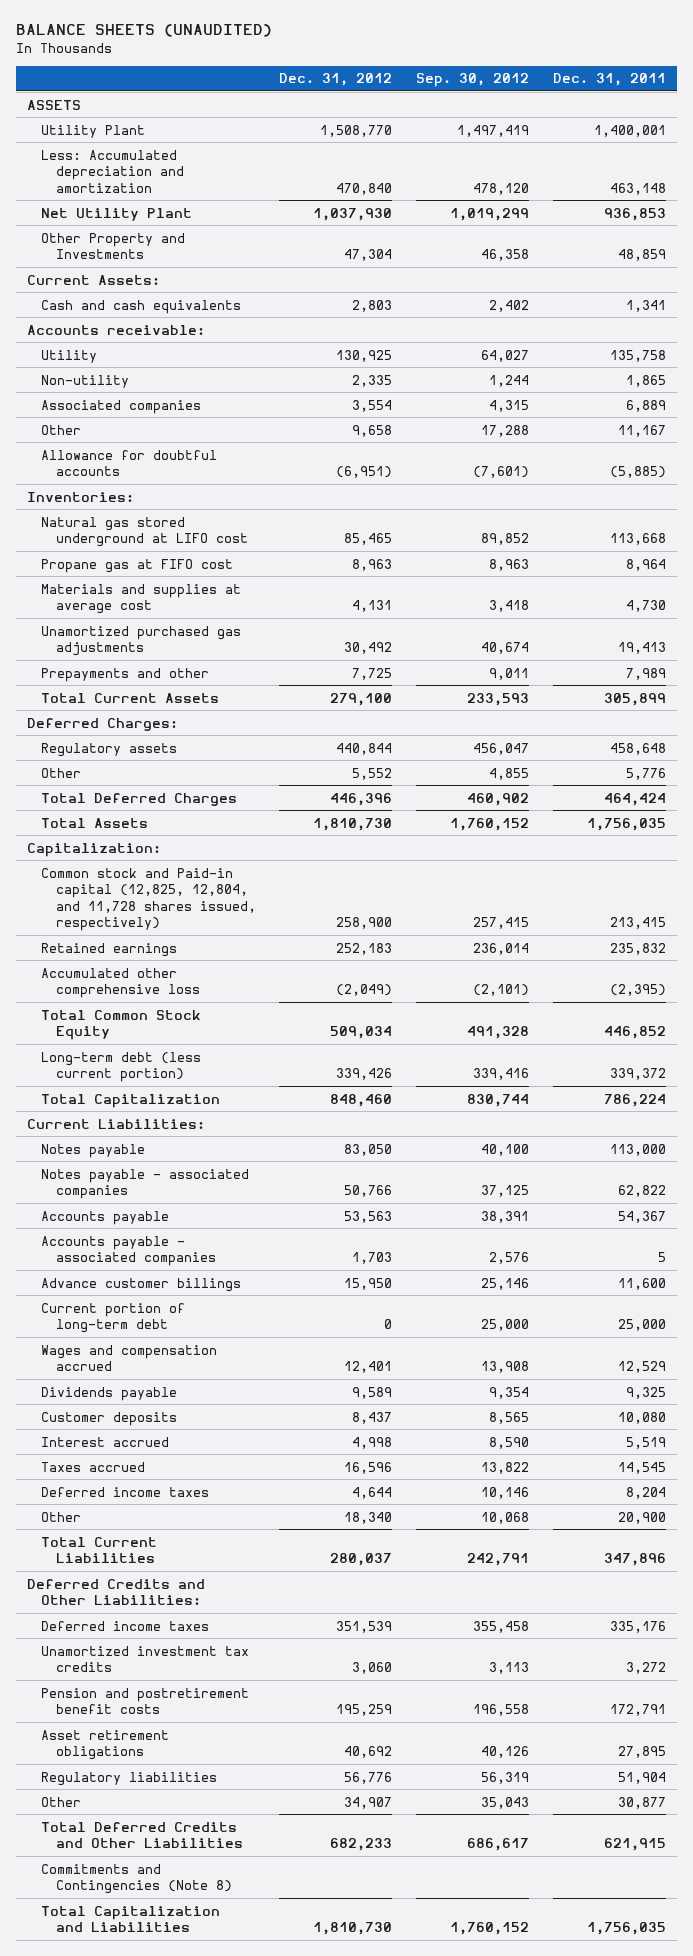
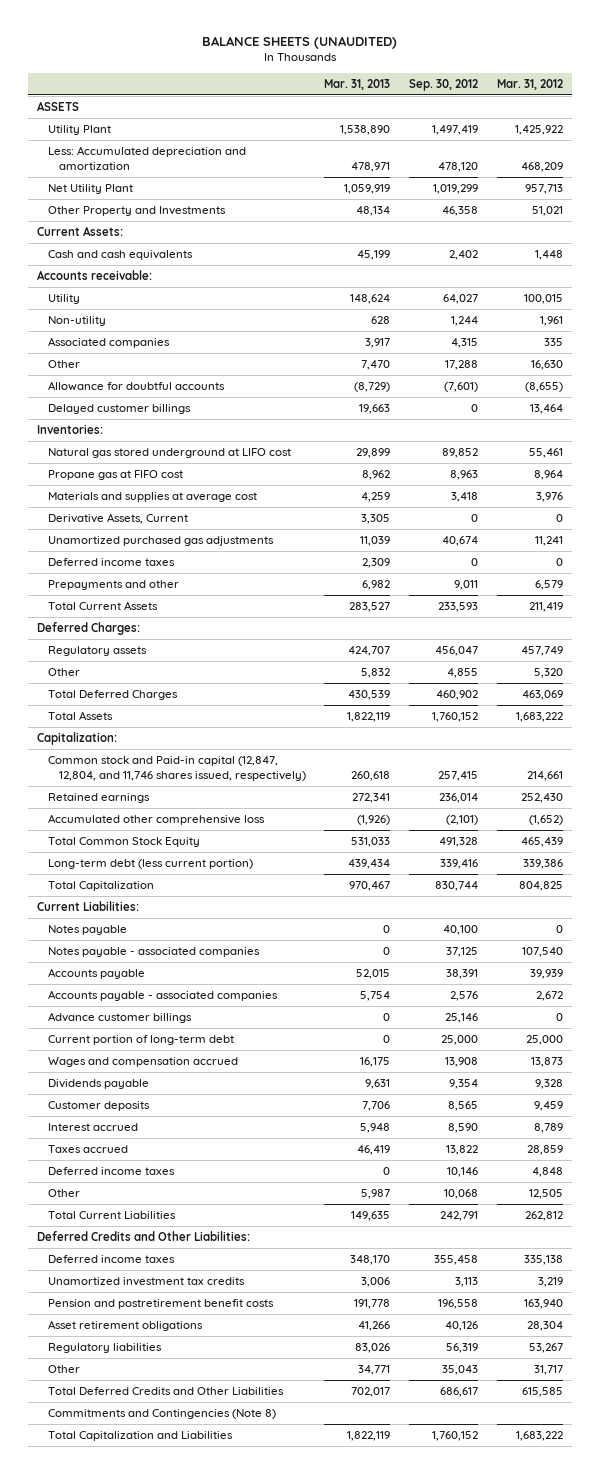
[279,73,393,87] Dec. 31, 2012 -> none
[552,73,666,87] Dec. 31, 2011 -> none
none -> [324,78,391,90] Mar. 31, 2013
none -> [496,78,563,90] Mar. 31, 2012
none -> [47,404,191,415] Delayed customer billings
none -> [47,513,188,525] Derivative Assets, Current
none -> [47,558,175,567] Deferred income taxes
[41,867,256,932] Common stock and Paid-in capital (12,825, 12,804, and 11,728 shares issued, respectively) -> [47,756,306,781] Common stock and Paid-in capital (12,847, 12,804, and 11,746 shares issued, respectively)

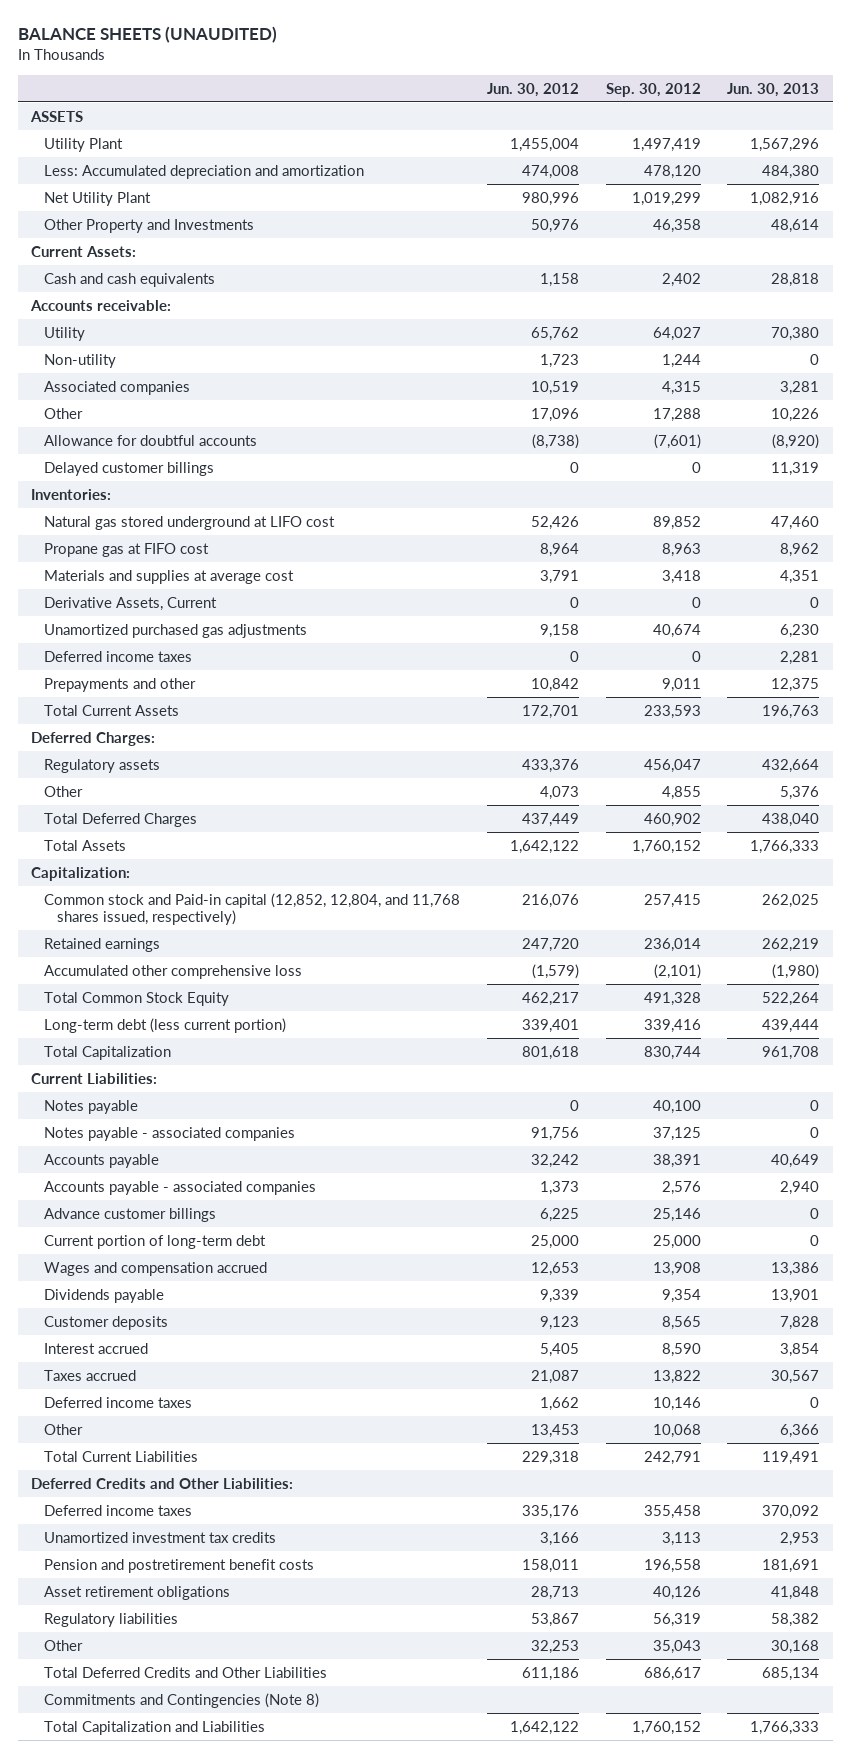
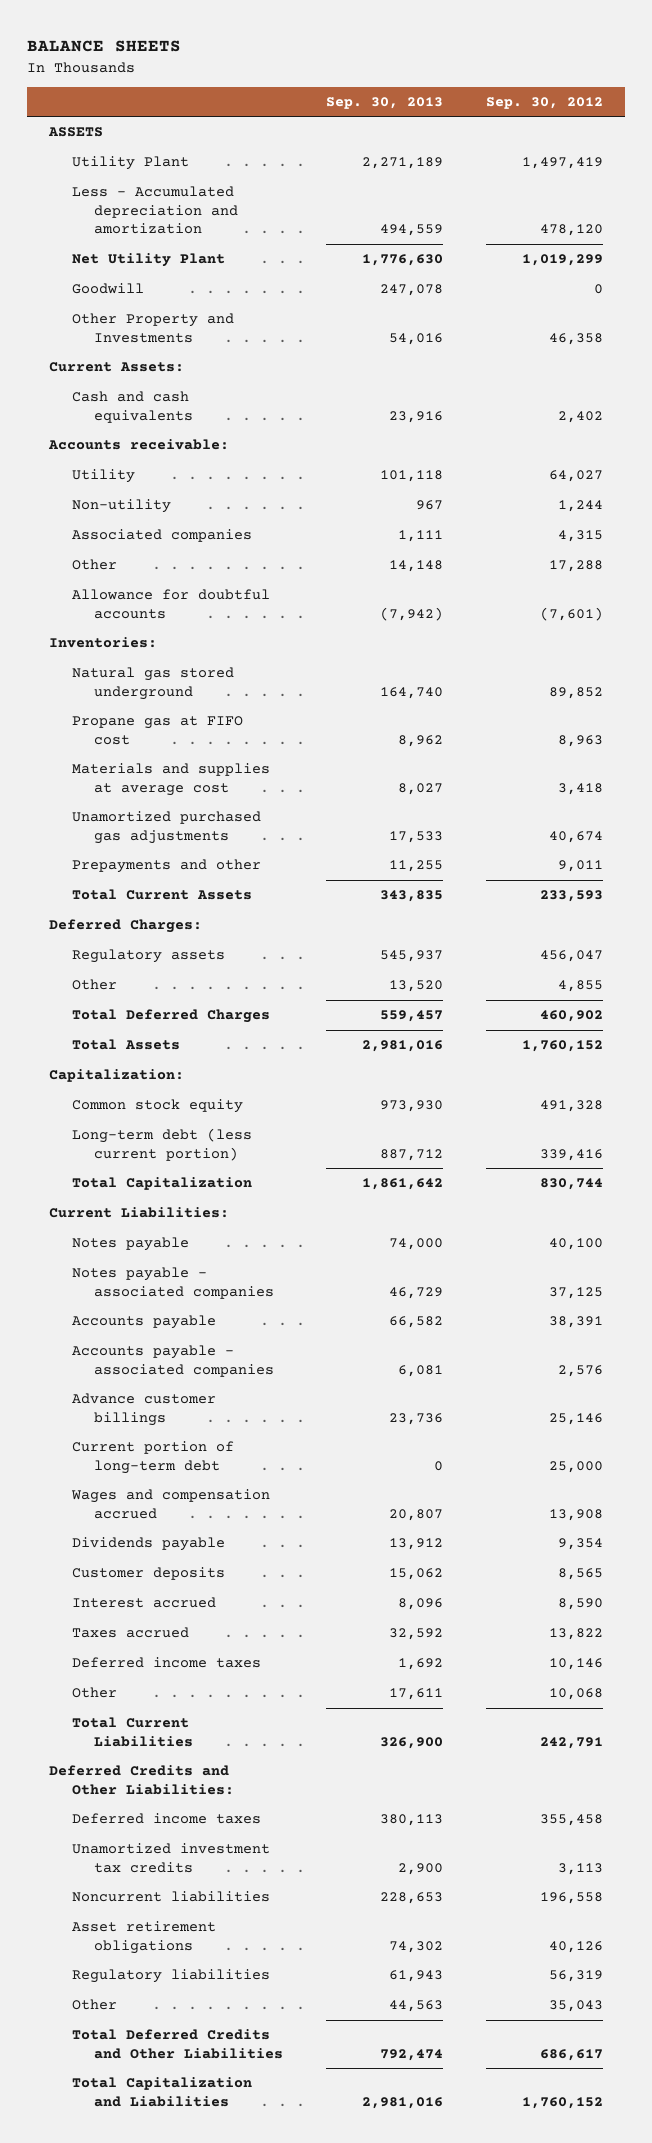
[17,26,277,44] BALANCE SHEETS (UNAUDITED) -> [27,40,182,53] BALANCE SHEETS
[486,82,579,97] Jun. 30, 2012 -> none
[727,82,820,97] Jun. 30, 2013 -> none
none -> [326,97,444,110] Sep. 30, 2013
[44,164,365,179] Less: Accumulated depreciation and amortization -> [71,186,239,235] Less - Accumulated depreciation and amortization
none -> [71,283,144,295] Goodwill
[44,461,215,476] Delayed customer billings -> none
[44,515,336,530] Natural gas stored underground at LIFO cost -> [71,667,234,700] Natural gas stored underground
[44,596,218,611] Derivative Assets, Current -> none
[44,650,193,662] Deferred income taxes -> none
[44,892,461,925] Common stock and Paid-in capital (12,852, 12,804, and 11,768 shares issued, respectively) -> none
[44,937,161,952] Retained earnings -> none
[44,964,303,979] Accumulated other comprehensive loss -> none
[44,991,230,1006] Total Common Stock Equity -> [71,1099,243,1114] Common stock equity
[44,1558,315,1573] Pension and postretirement benefit costs -> [71,1891,270,1903] Noncurrent liabilities
[44,1692,320,1708] Commitments and Contingencies (Note 8) -> none

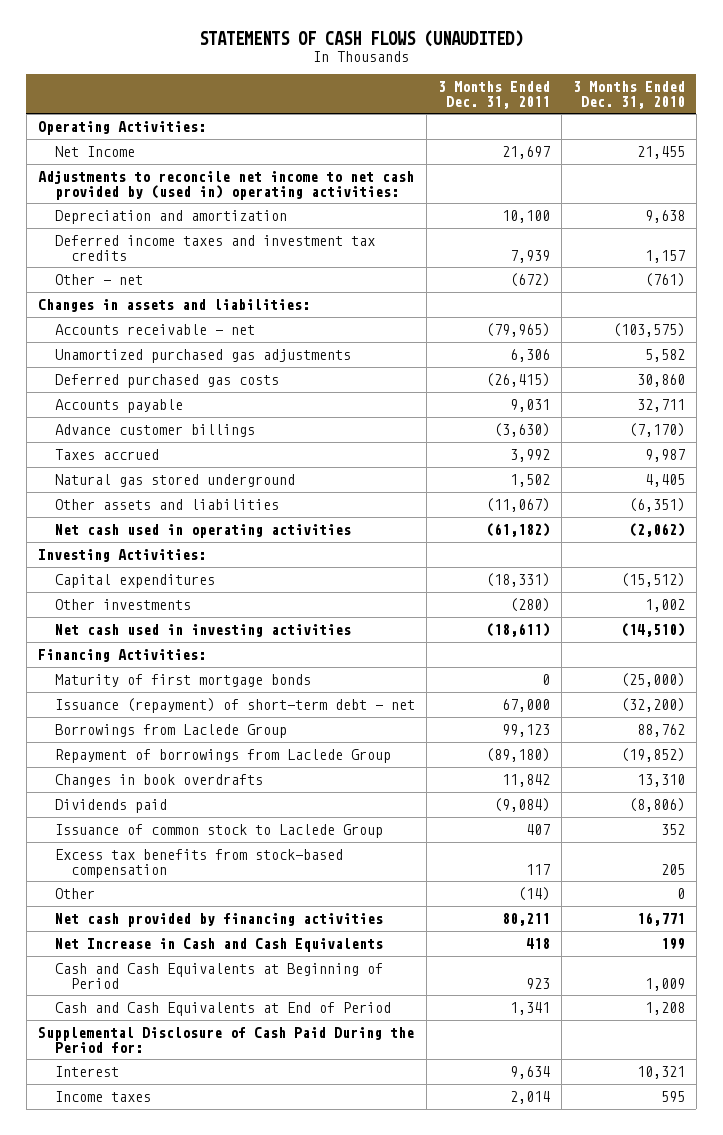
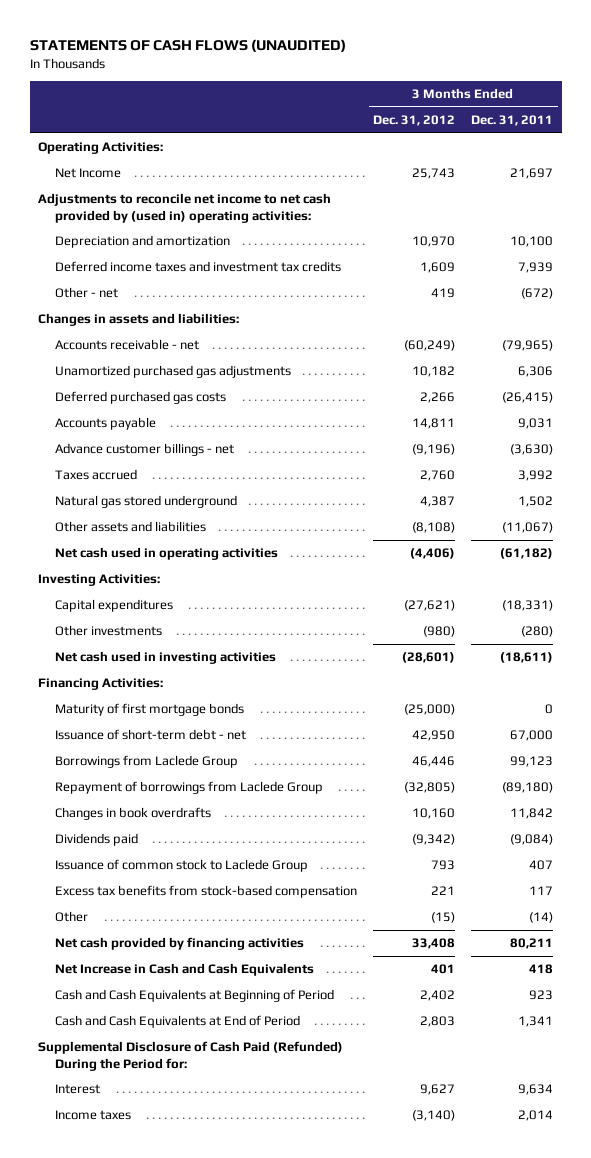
[572,80,685,109] 3 Months Ended Dec. 31, 2010 -> none
none -> [373,114,456,126] Dec. 31, 2012
[54,423,255,437] Advance customer billings -> [54,443,234,457] Advance customer billings - net
[54,697,415,713] Issuance (repayment) of short-term debt - net -> [54,729,246,741] Issuance of short-term debt - net
[37,1026,414,1053] Supplemental Disclosure of Cash Paid During the Period for: -> [37,1041,343,1071] Supplemental Disclosure of Cash Paid (Refunded) During the Period for:

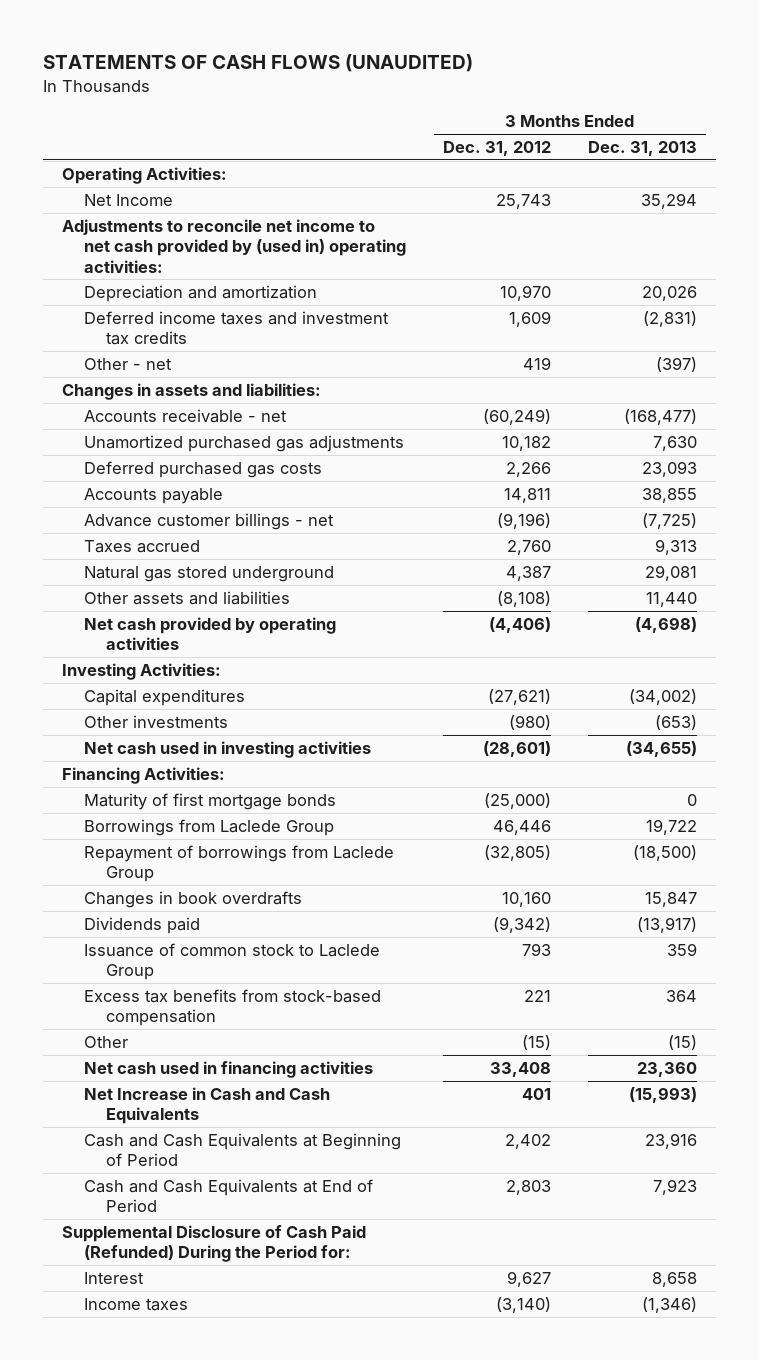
[471,114,554,126] Dec. 31, 2011 -> none
none -> [588,141,698,157] Dec. 31, 2013
[54,547,278,561] Net cash used in operating activities -> [84,616,337,651] Net cash provided by operating activities
[54,729,246,741] Issuance of short-term debt - net -> none
[54,937,304,951] Net cash provided by financing activities -> [84,1060,374,1078] Net cash used in financing activities

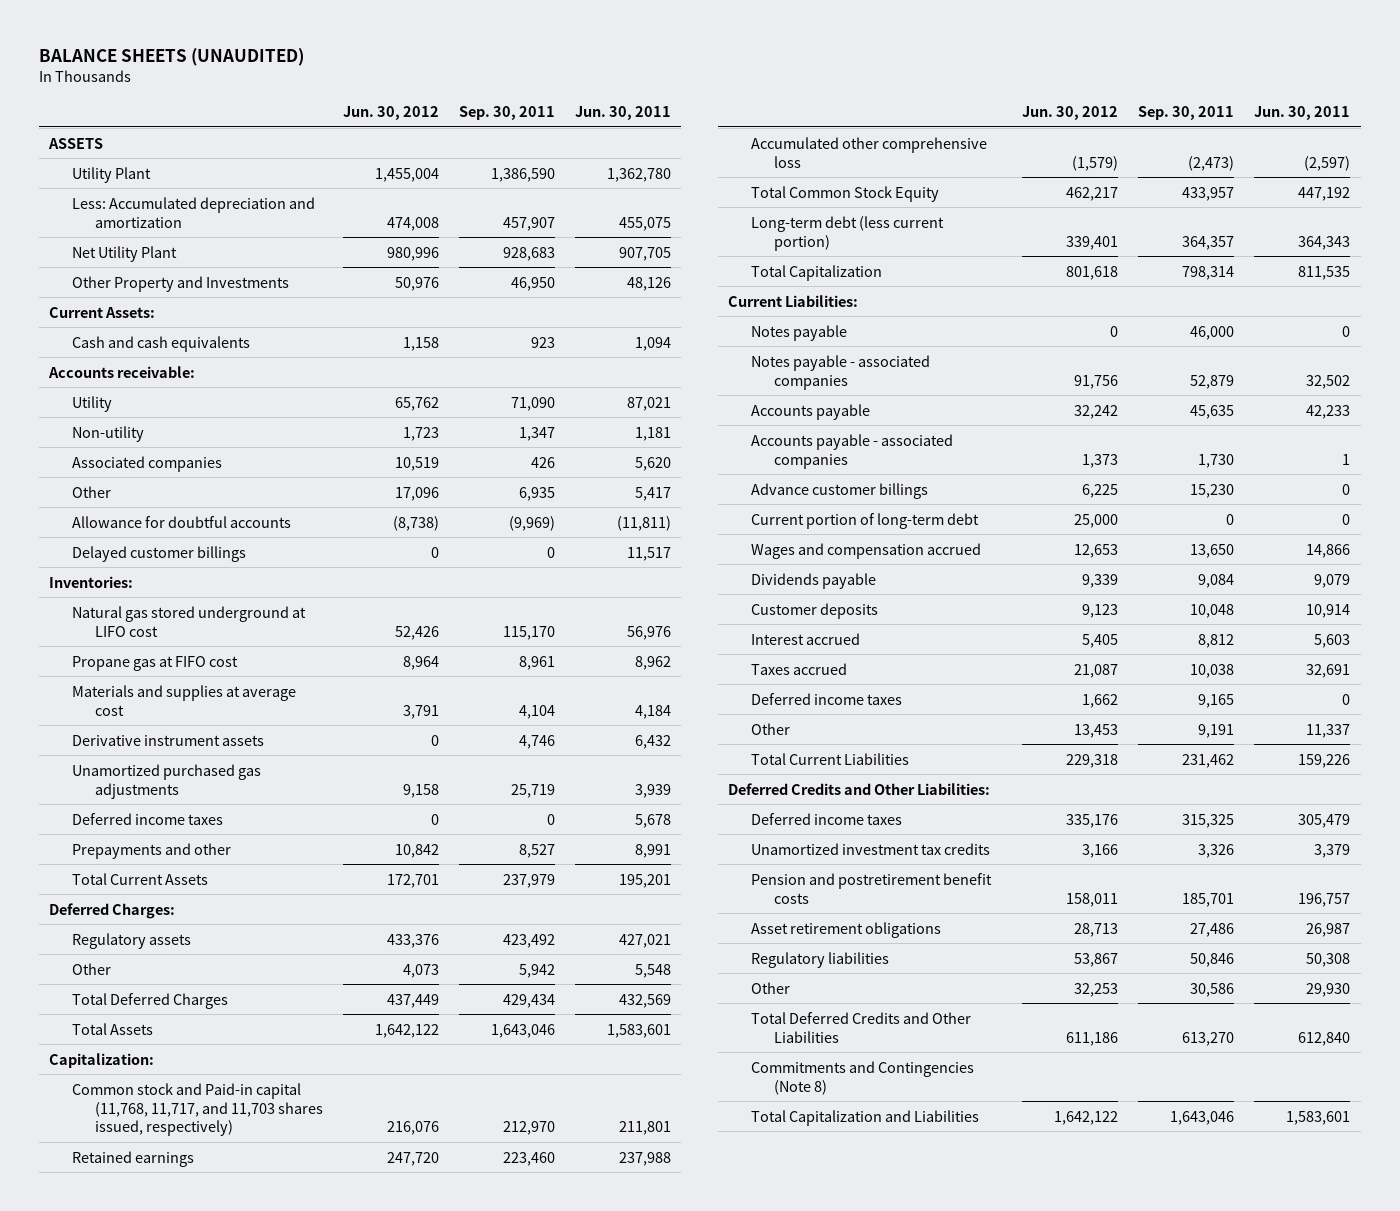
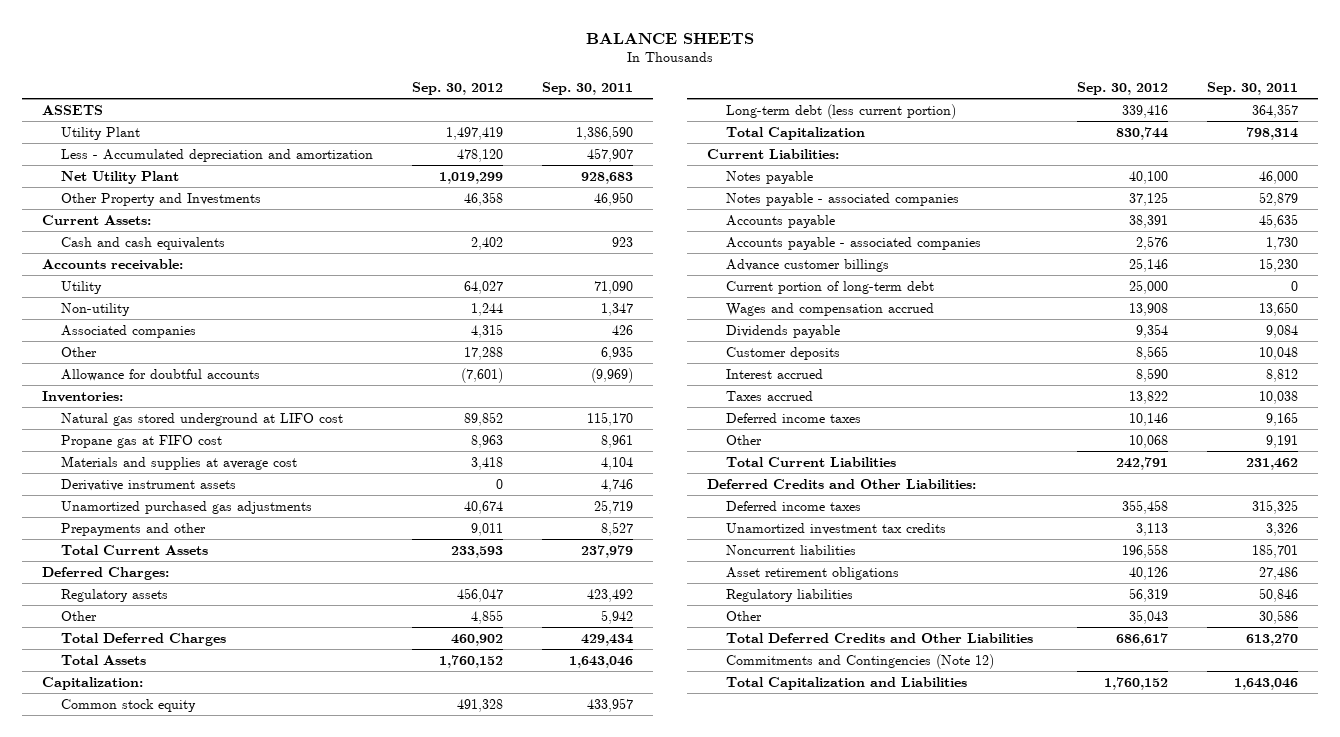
[39,47,305,66] BALANCE SHEETS (UNAUDITED) -> [585,32,754,44] BALANCE SHEETS
[342,106,439,121] Jun. 30, 2012 -> none
[575,106,672,121] Jun. 30, 2011 -> none
none -> [411,82,503,96] Sep. 30, 2012
[71,196,315,228] Less: Accumulated depreciation and amortization -> [60,148,373,162] Less - Accumulated depreciation and amortization
[71,545,246,562] Delayed customer billings -> none
[71,812,223,825] Deferred income taxes -> none
[71,1082,323,1137] Common stock and Paid-in capital (11,768, 11,717, and 11,703 shares issued, respectively) -> none
[71,1150,194,1167] Retained earnings -> none
[750,136,987,168] Accumulated other comprehensive loss -> none
[750,185,939,202] Total Common Stock Equity -> [60,698,196,712] Common stock equity
[750,872,992,904] Pension and postretirement benefit costs -> [725,544,856,555] Noncurrent liabilities
[750,1060,974,1095] Commitments and Contingencies (Note 8) -> [725,653,994,669] Commitments and Contingencies (Note 12)

